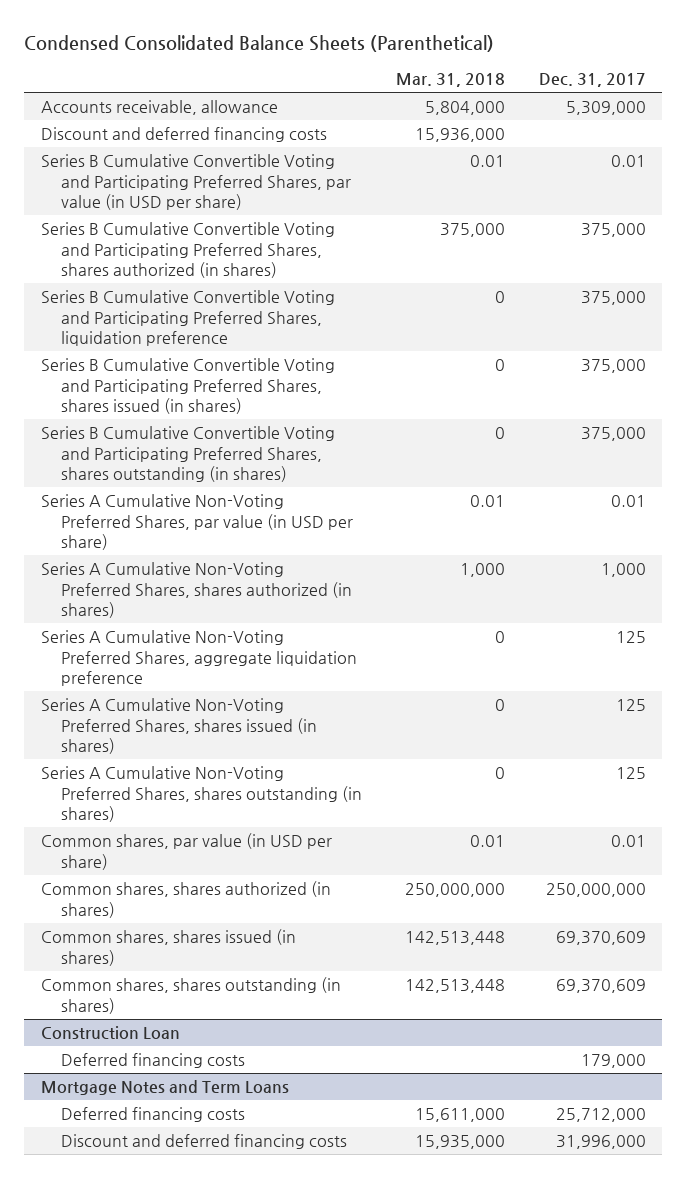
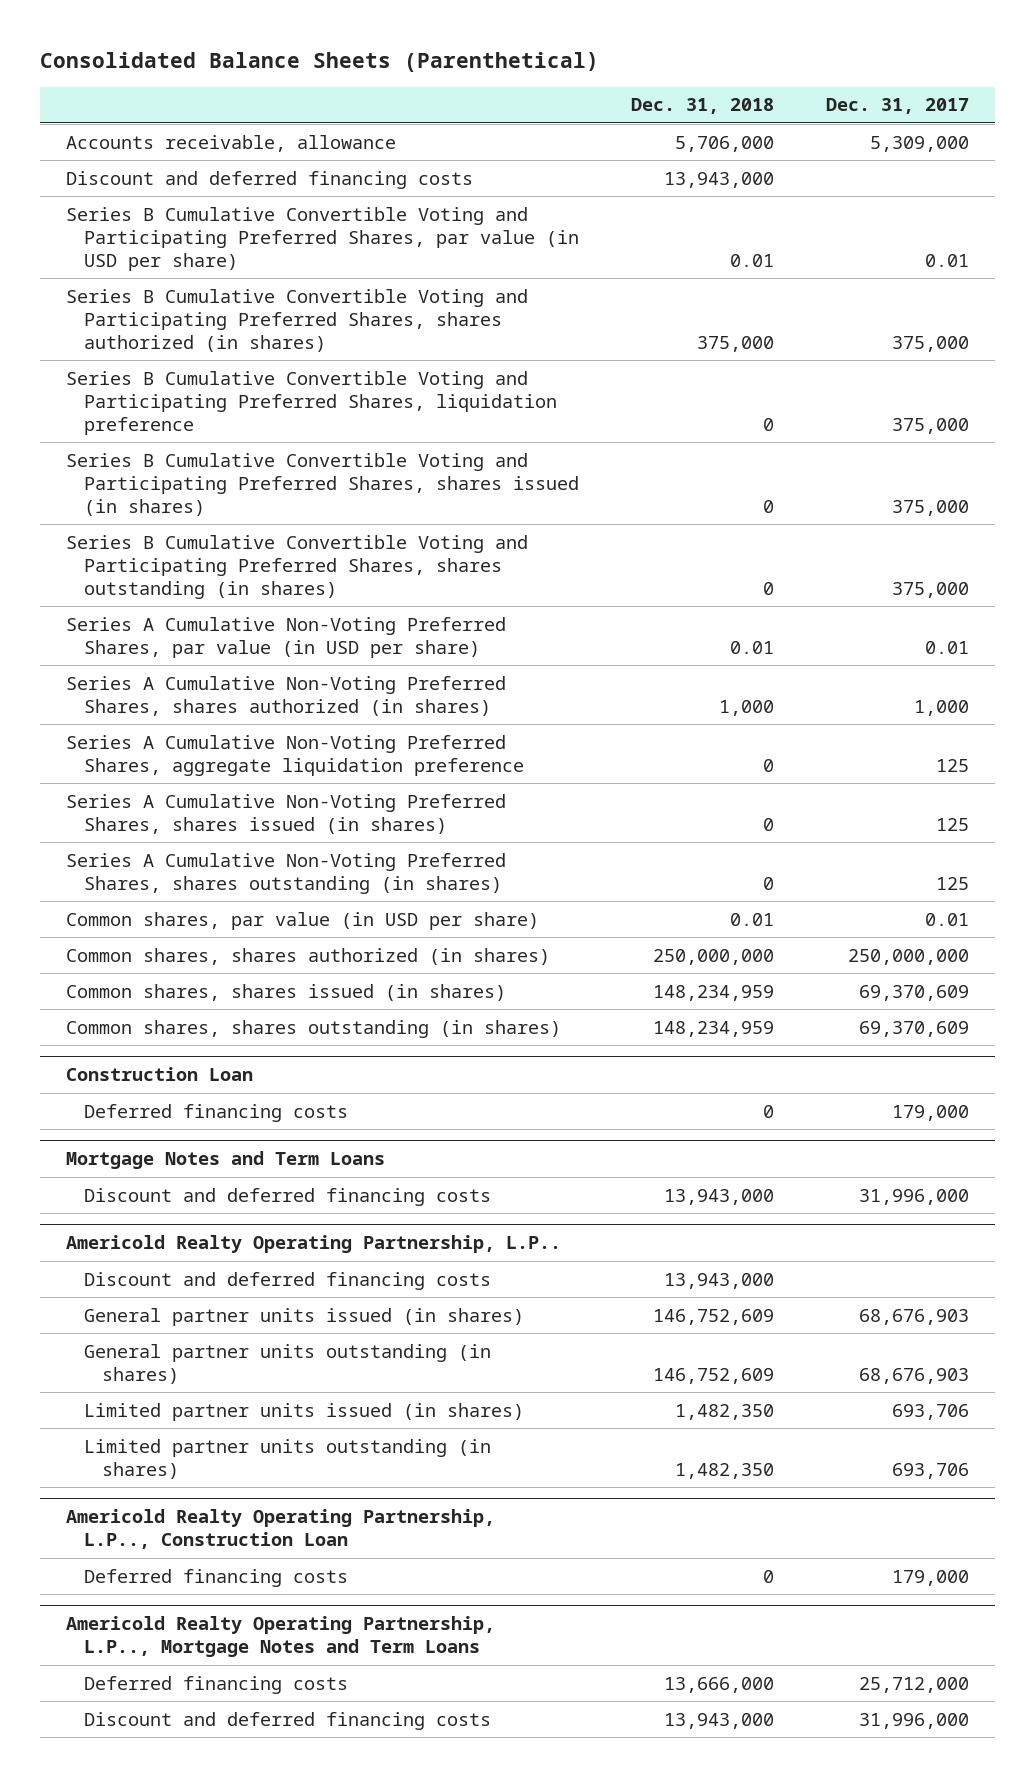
[24,34,495,52] Condensed Consolidated Balance Sheets (Parenthetical) -> [39,52,599,73] Consolidated Balance Sheets (Parenthetical)
[395,72,505,87] Mar. 31, 2018 -> none
none -> [630,98,774,115] Dec. 31, 2018
none -> [84,1187,492,1206] Discount and deferred financing costs
none -> [65,1235,561,1254] Americold Realty Operating Partnership, L.P..
none -> [84,1271,492,1290] Discount and deferred financing costs
none -> [84,1307,525,1326] General partner units issued (in shares)
none -> [84,1343,492,1384] General partner units outstanding (in shares)
none -> [84,1402,525,1421] Limited partner units issued (in shares)
none -> [84,1438,492,1479] Limited partner units outstanding (in shares)
none -> [65,1509,495,1550] Americold Realty Operating Partnership, L.P.., Construction Loan
none -> [84,1568,349,1587] Deferred financing costs
none -> [65,1616,495,1658] Americold Realty Operating Partnership, L.P.., Mortgage Notes and Term Loans

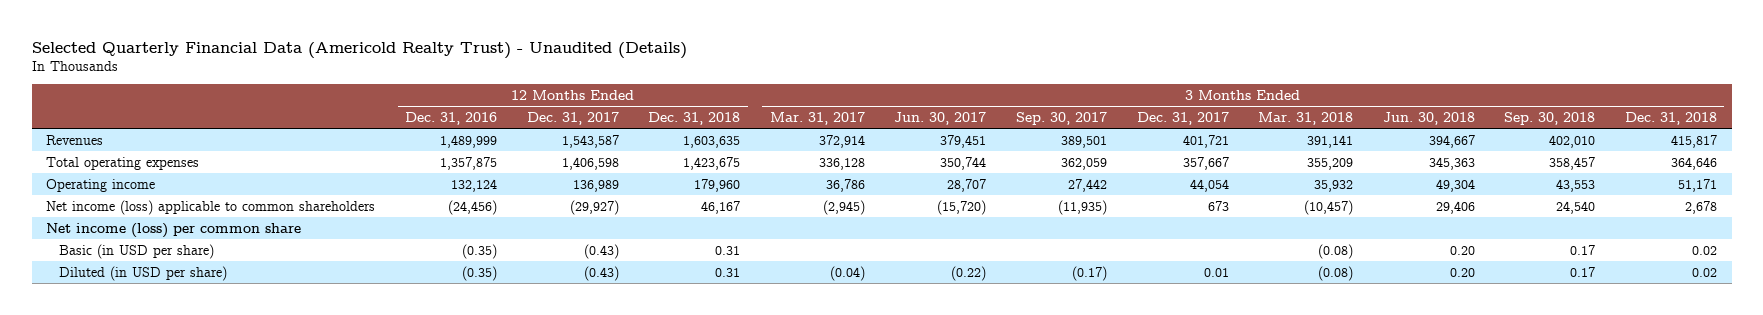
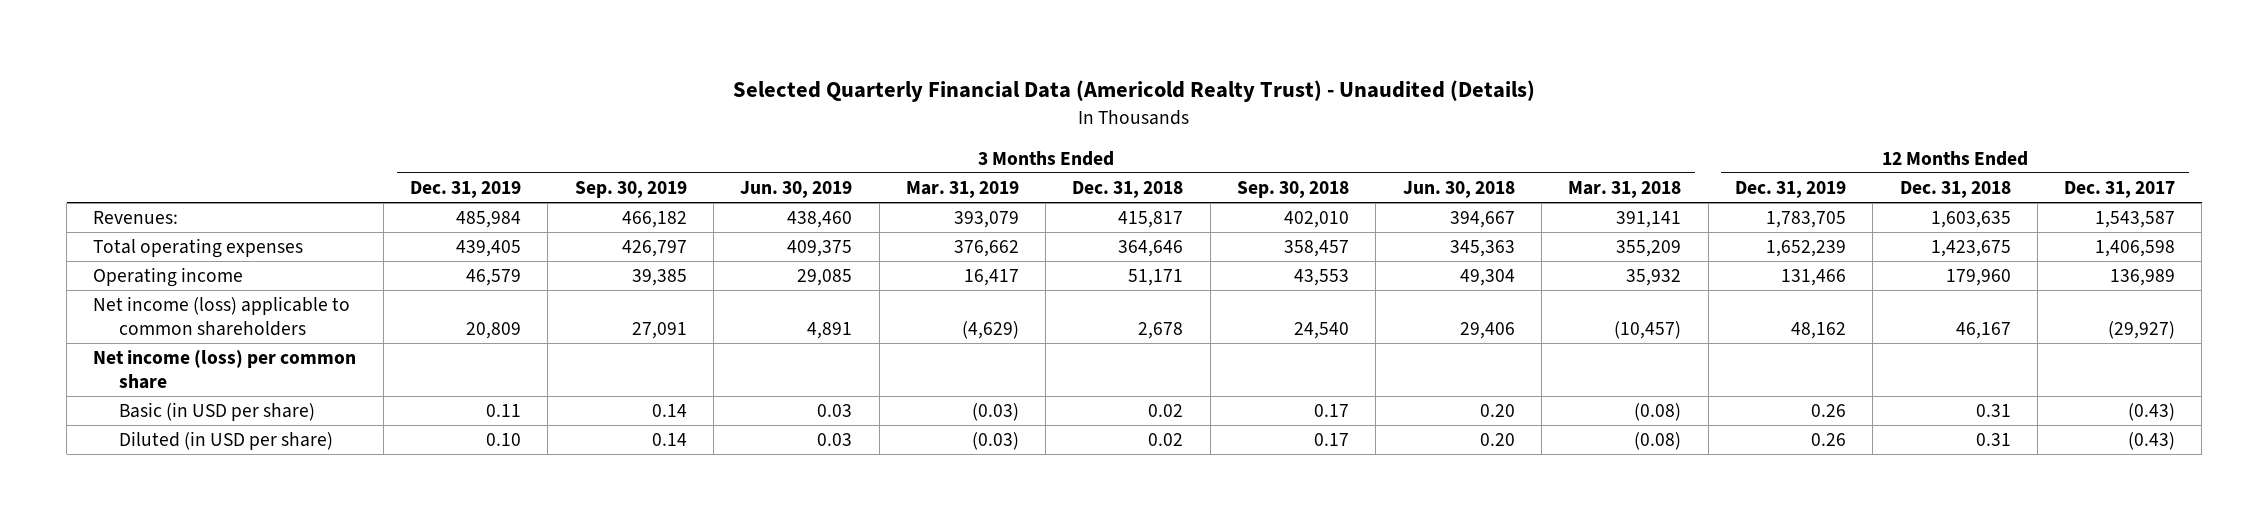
[404,111,497,125] Dec. 31, 2016 -> none
[769,111,865,125] Mar. 31, 2017 -> none
[894,111,987,125] Jun. 30, 2017 -> none
[1015,111,1107,125] Sep. 30, 2017 -> none
[1136,111,1229,125] Dec. 31, 2017 -> none
none -> [409,180,521,198] Dec. 31, 2019
none -> [574,180,687,198] Sep. 30, 2019
none -> [740,180,853,198] Jun. 30, 2019
none -> [905,180,1019,198] Mar. 31, 2019
none -> [1734,180,1846,198] Dec. 31, 2019
[46,134,104,145] Revenues -> [93,211,179,225] Revenues:

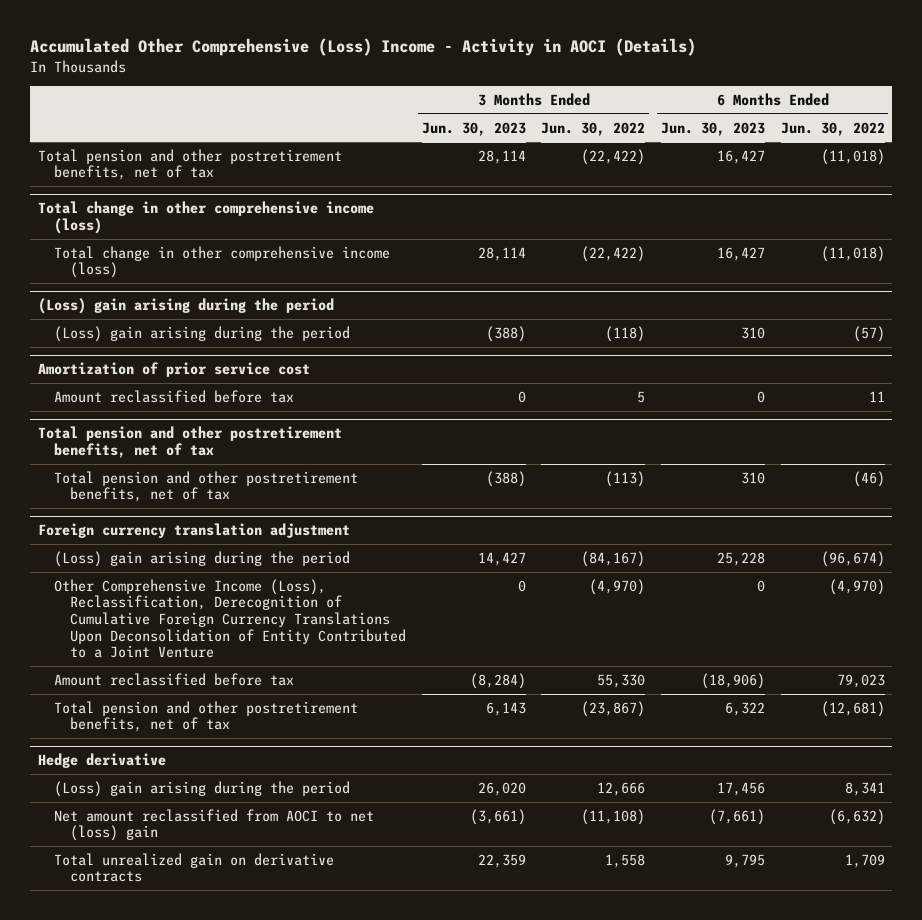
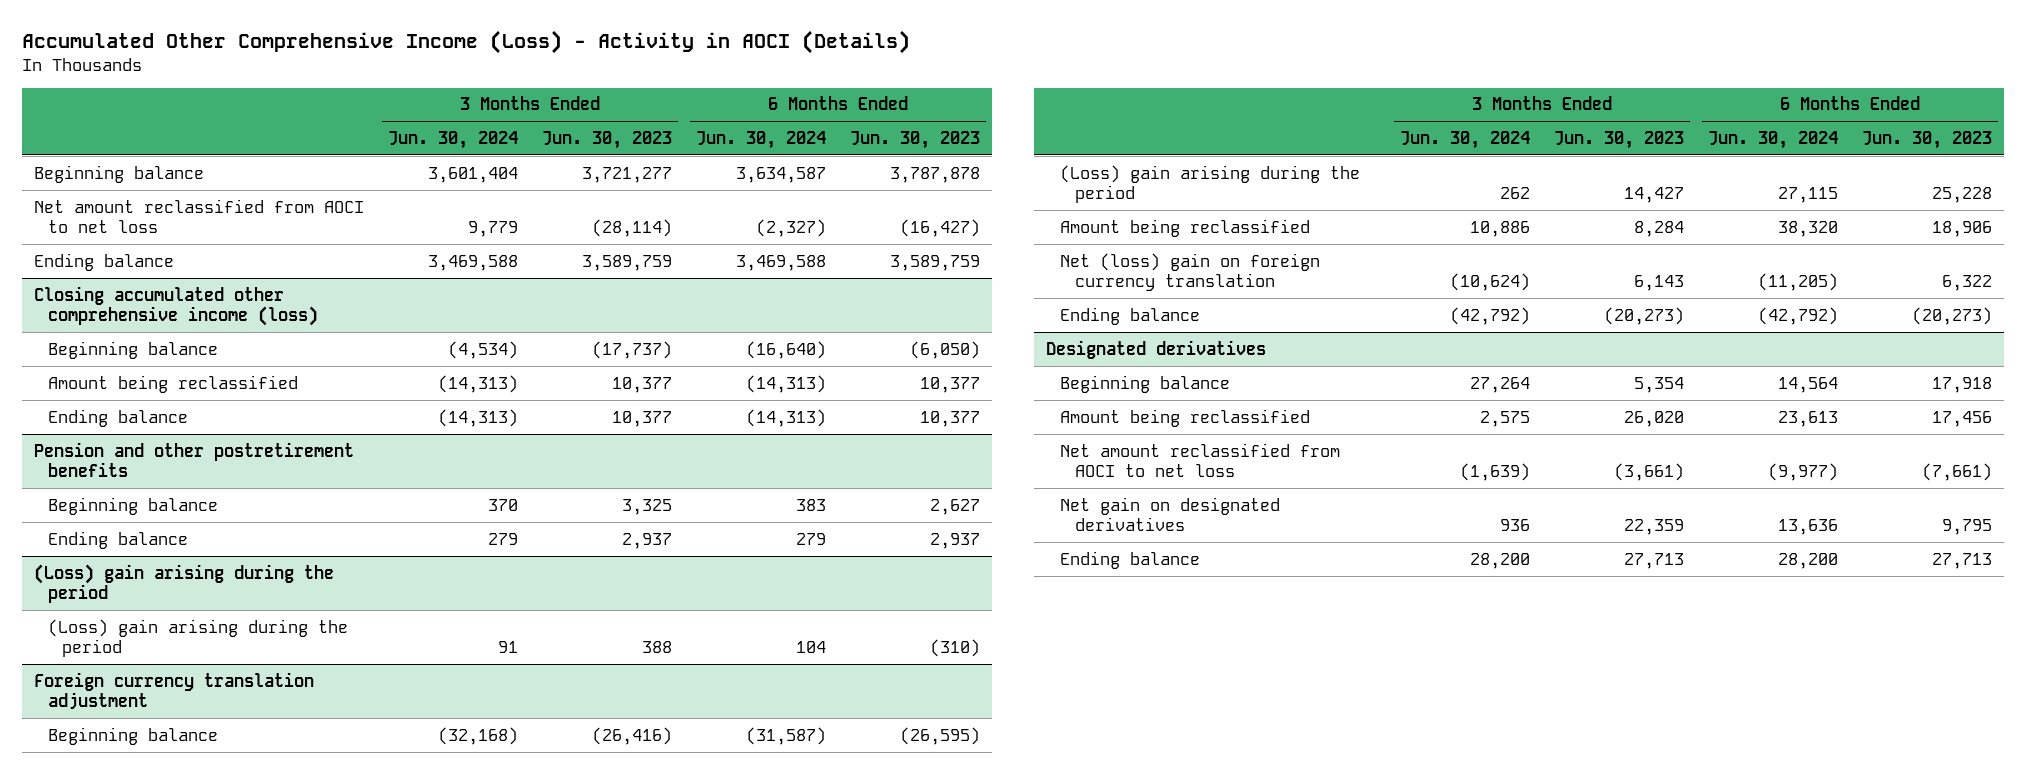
[29,38,696,57] Accumulated Other Comprehensive (Loss) Income - Activity in AOCI (Details) -> [21,29,910,54] Accumulated Other Comprehensive Income (Loss) - Activity in AOCI (Details)
[541,121,646,136] Jun. 30, 2022 -> none
[780,121,885,136] Jun. 30, 2022 -> none
none -> [387,130,518,149] Jun. 30, 2024
none -> [695,130,826,149] Jun. 30, 2024
[37,148,342,181] Total pension and other postretirement benefits, net of tax -> none
[53,245,390,279] Total change in other comprehensive income (loss) -> none
none -> [33,164,204,183] Beginning balance
none -> [33,198,364,234] Net amount reclassified from AOCI to net loss
none -> [33,252,174,271] Ending balance
[37,201,374,234] Total change in other comprehensive income (loss) -> [33,285,318,327] Closing accumulated other comprehensive income (loss)
none -> [47,340,218,359] Beginning balance
none -> [47,374,298,393] Amount being reclassified
none -> [47,408,188,427] Ending balance
none -> [33,441,354,478] Pension and other postretirement benefits
none -> [47,496,218,515] Beginning balance
none -> [47,530,188,549] Ending balance
[37,362,310,378] Amortization of prior service cost -> none
[53,389,294,403] Amount reclassified before tax -> none
[37,426,342,458] Total pension and other postretirement benefits, net of tax -> none
[53,470,358,503] Total pension and other postretirement benefits, net of tax -> none
[485,325,526,342] (388) -> [641,641,672,654] 388
[740,326,765,339] 310 -> [929,639,980,658] (310)
none -> [47,726,218,745] Beginning balance
[53,578,407,659] Other Comprehensive Income (Loss), Reclassification, Derecognition of Cumulative Foreign Currency Translations Upon Deconsolidation of Entity Contributed to a Joint Venture -> none
[53,672,294,686] Amount reclassified before tax -> none
none -> [1060,218,1311,237] Amount being reclassified
[53,700,358,733] Total pension and other postretirement benefits, net of tax -> [1060,252,1321,292] Net (loss) gain on foreign currency translation
none -> [1060,306,1201,325] Ending balance
[37,753,166,769] Hedge derivative -> [1045,339,1266,359] Designated derivatives
none -> [1060,374,1231,393] Beginning balance
[53,780,350,797] (Loss) gain arising during the period -> [1060,408,1311,427] Amount being reclassified
[53,808,374,842] Net amount reclassified from AOCI to net (loss) gain -> [1060,442,1341,478] Net amount reclassified from AOCI to net loss
[53,852,334,883] Total unrealized gain on derivative contracts -> [1060,496,1281,532] Net gain on designated derivatives
none -> [1060,550,1201,569] Ending balance

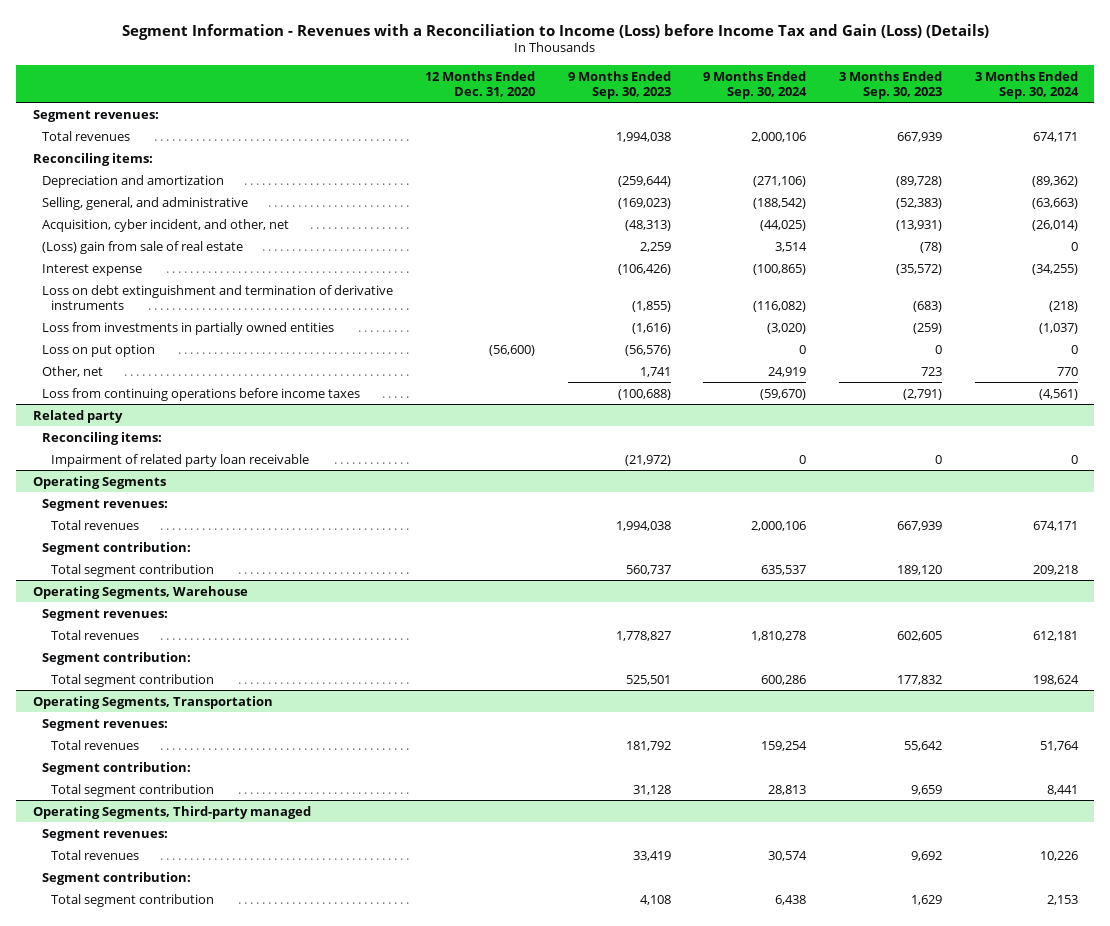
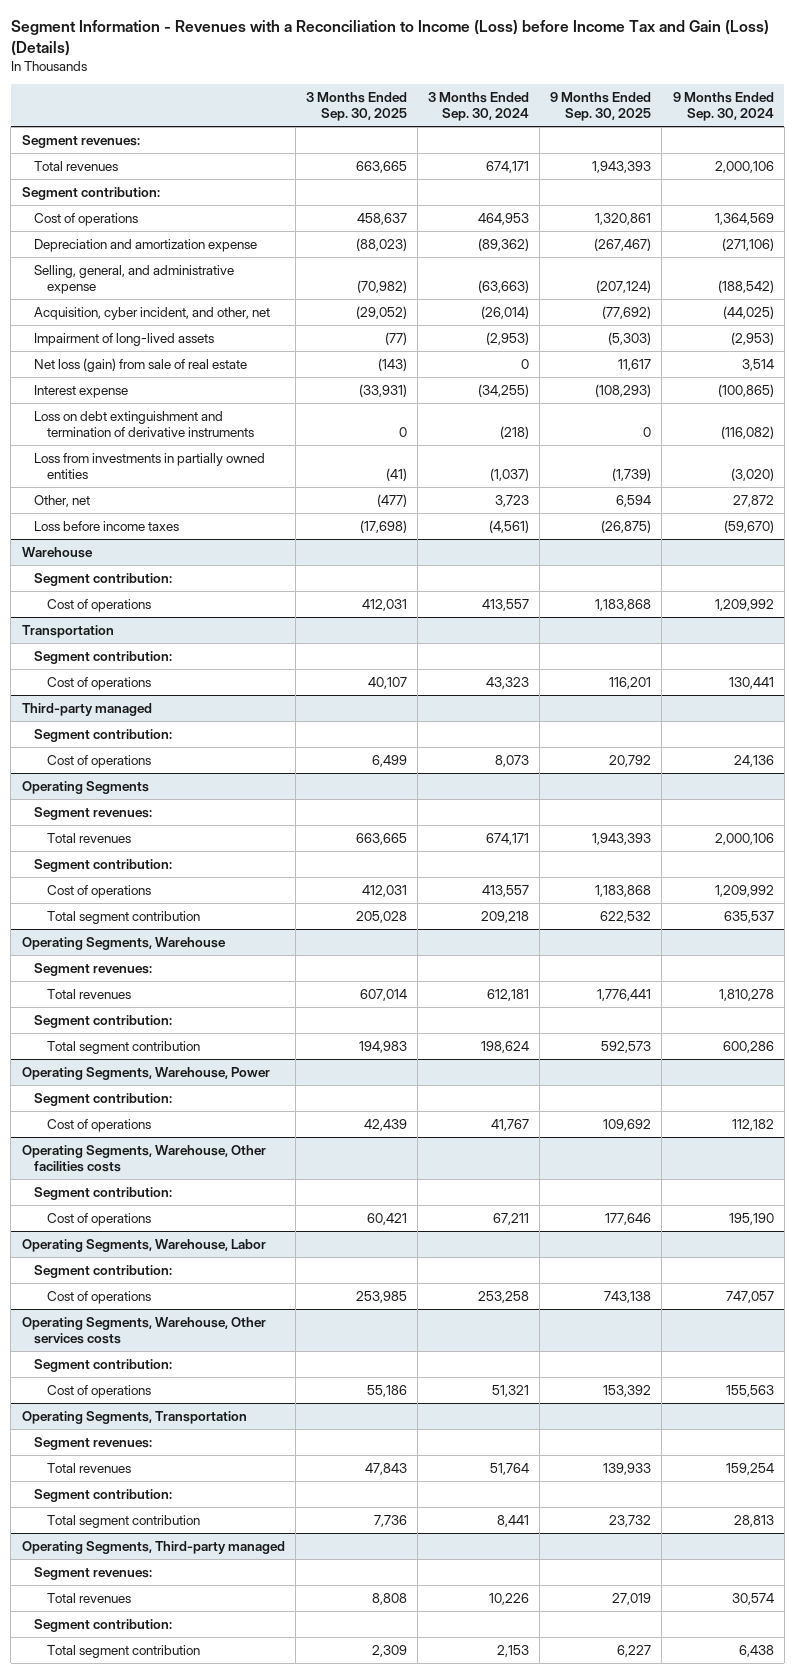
[425,70,536,97] 12 Months Ended Dec. 31, 2020 -> none
[567,70,671,99] 9 Months Ended Sep. 30, 2023 -> none
[839,70,943,99] 3 Months Ended Sep. 30, 2023 -> none
none -> [305,92,407,122] 3 Months Ended Sep. 30, 2025
none -> [550,92,652,122] 9 Months Ended Sep. 30, 2025
[32,152,153,166] Reconciling items: -> none
none -> [21,186,160,200] Segment contribution:
none -> [34,212,139,226] Cost of operations
[41,174,224,188] Depreciation and amortization -> [34,238,258,252] Depreciation and amortization expense
[41,196,248,210] Selling, general, and administrative -> [34,264,235,294] Selling, general, and administrative expense
none -> [34,332,215,346] Impairment of long-lived assets
[41,240,243,254] (Loss) gain from sale of real estate -> [34,357,248,372] Net loss (gain) from sale of real estate
[41,343,155,357] Loss on put option -> none
[32,409,123,423] Related party -> none
[41,431,162,445] Reconciling items: -> none
[50,453,309,467] Impairment of related party loan receivable -> none
[768,366,807,377] 24,919 -> [732,494,774,507] 27,872
[1056,366,1078,376] 770 -> [495,494,530,507] 3,723
[41,387,360,401] Loss from continuing operations before income taxes -> [34,520,180,531] Loss before income taxes
none -> [21,546,93,558] Warehouse
none -> [34,572,173,586] Segment contribution:
none -> [46,598,151,612] Cost of operations
none -> [21,624,114,638] Transportation
none -> [34,650,173,664] Segment contribution:
none -> [46,676,151,690] Cost of operations
none -> [21,702,152,716] Third-party managed
none -> [34,728,173,742] Segment contribution:
none -> [46,754,151,768] Cost of operations
none -> [46,884,151,898] Cost of operations
none -> [21,1066,270,1080] Operating Segments, Warehouse, Power
none -> [34,1092,173,1106] Segment contribution:
none -> [46,1118,151,1132] Cost of operations
none -> [21,1144,266,1172] Operating Segments, Warehouse, Other facilities costs
none -> [34,1186,173,1200] Segment contribution:
none -> [46,1212,151,1226] Cost of operations
none -> [21,1238,266,1252] Operating Segments, Warehouse, Labor
none -> [34,1264,173,1278] Segment contribution:
none -> [46,1290,151,1304] Cost of operations
none -> [21,1316,266,1344] Operating Segments, Warehouse, Other services costs
none -> [34,1358,173,1372] Segment contribution:
none -> [46,1384,151,1398] Cost of operations

